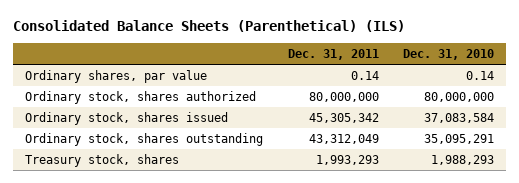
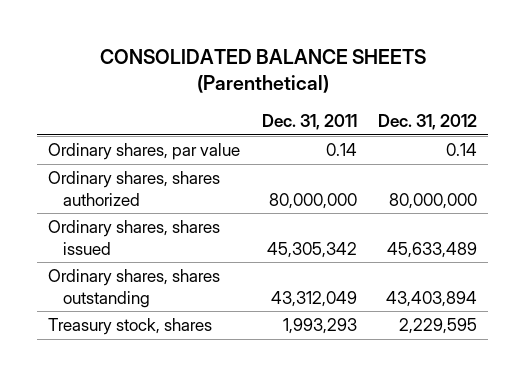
[12,20,405,33] Consolidated Balance Sheets (Parenthetical) (ILS) -> [99,48,426,94] CONSOLIDATED BALANCE SHEETS (Parenthetical)
[403,49,495,61] Dec. 31, 2010 -> none
none -> [378,114,478,131] Dec. 31, 2012
[25,90,257,104] Ordinary stock, shares authorized -> [48,171,221,206] Ordinary shares, shares authorized
[25,111,229,125] Ordinary stock, shares issued -> [48,220,221,255] Ordinary shares, shares issued
[25,132,264,146] Ordinary stock, shares outstanding -> [48,269,221,308] Ordinary shares, shares outstanding

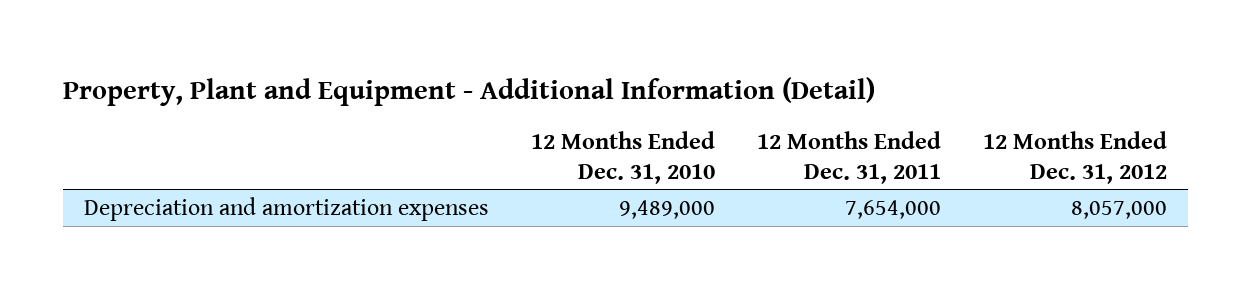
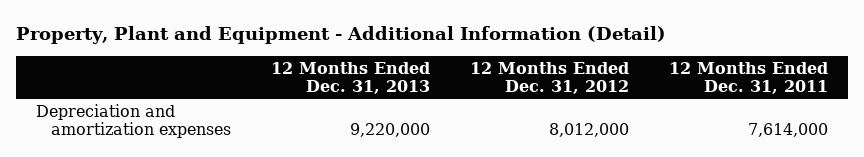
[530,130,715,184] 12 Months Ended Dec. 31, 2010 -> none
none -> [270,61,430,94] 12 Months Ended Dec. 31, 2013
[845,200,942,220] 7,654,000 -> [747,122,828,137] 7,614,000
[1071,201,1168,220] 8,057,000 -> [548,122,629,137] 8,012,000

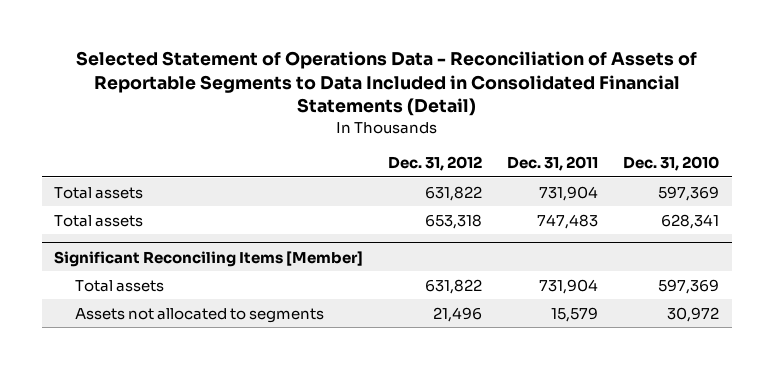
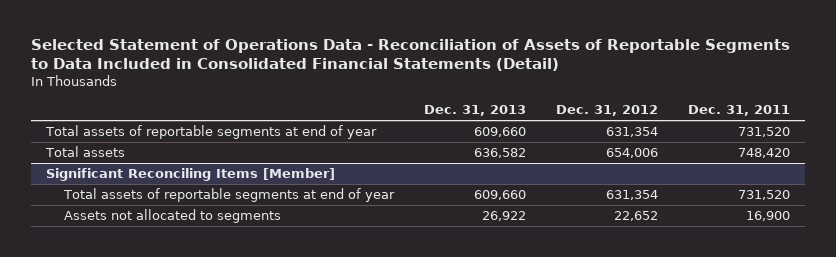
[623,156,720,172] Dec. 31, 2010 -> none
none -> [424,104,527,116] Dec. 31, 2013
[54,214,144,227] Total assets -> none
none -> [44,125,377,140] Total assets of reportable segments at end of year
[425,185,483,201] 631,822 -> [606,148,659,159] 654,006
[539,185,599,201] 731,904 -> [738,148,791,159] 748,420
[75,279,165,292] Total assets -> [62,188,395,203] Total assets of reportable segments at end of year
[425,278,483,294] 631,822 -> [606,190,659,201] 631,354
[539,278,599,294] 731,904 -> [738,190,791,201] 731,520
[433,306,483,322] 21,496 -> [614,211,659,222] 22,652
[551,306,599,322] 15,579 -> [746,211,791,222] 16,900

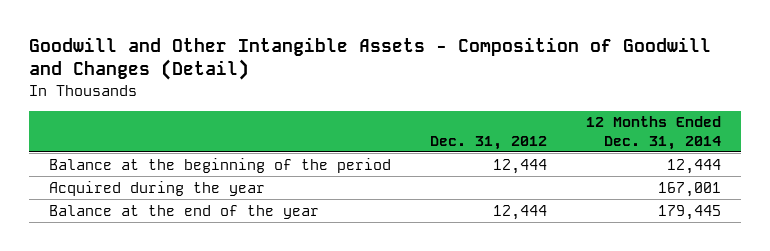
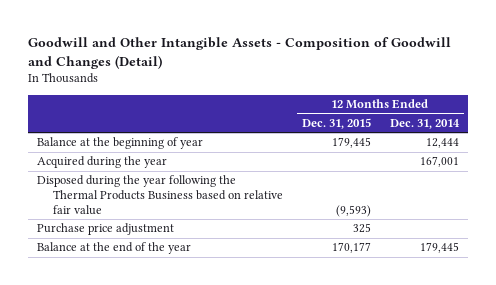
[429,135,547,150] Dec. 31, 2012 -> none
none -> [301,117,371,129] Dec. 31, 2015
[48,157,391,173] Balance at the beginning of the period -> [36,137,203,150] Balance at the beginning of year
none -> [36,175,284,215] Disposed during the year following the Thermal Products Business based on relative fair value
none -> [36,223,174,236] Purchase price adjustment

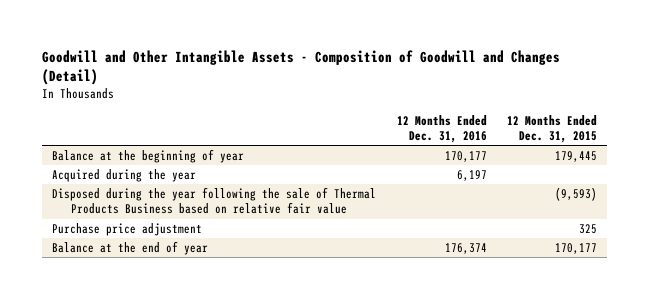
[389,118,460,129] Dec. 31, 2014 -> none
none -> [396,114,487,144] 12 Months Ended Dec. 31, 2016
[36,175,284,215] Disposed during the year following the Thermal Products Business based on relative fair value -> [52,187,377,215] Disposed during the year following the sale of Thermal Products Business based on relative fair value
[36,242,191,255] Balance at the end of the year -> [52,241,209,256] Balance at the end of year

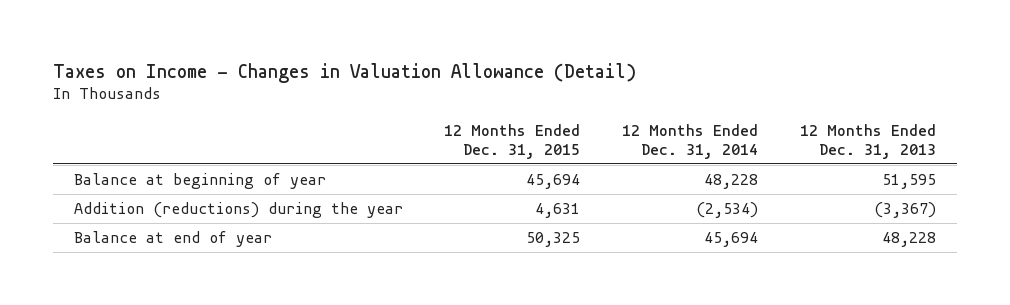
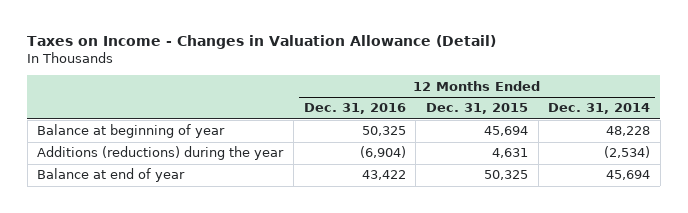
[800,123,937,159] 12 Months Ended Dec. 31, 2013 -> none
none -> [303,103,406,115] Dec. 31, 2016
[73,202,403,219] Addition (reductions) during the year -> [37,146,285,161] Additions (reductions) during the year

